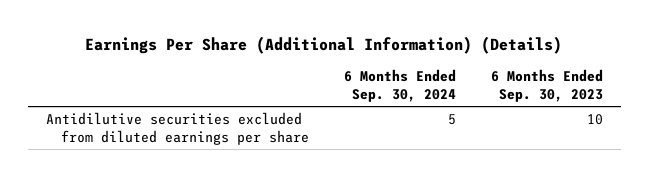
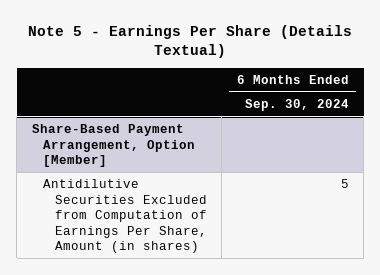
[85,35,563,54] Earnings Per Share (Additional Information) (Details) -> [28,25,353,59] Note 5 - Earnings Per Share (Details Textual)
[491,69,604,103] 6 Months Ended Sep. 30, 2023 -> none
none -> [31,124,196,168] Share-Based Payment Arrangement, Option [Member]
[45,112,309,146] Antidilutive securities excluded from diluted earnings per share -> [43,179,208,254] Antidilutive Securities Excluded from Computation of Earnings Per Share, Amount (in shares)

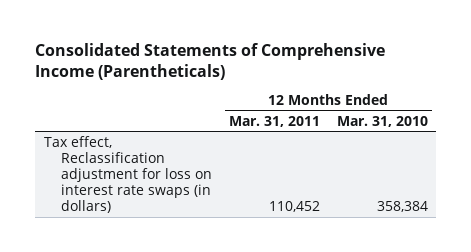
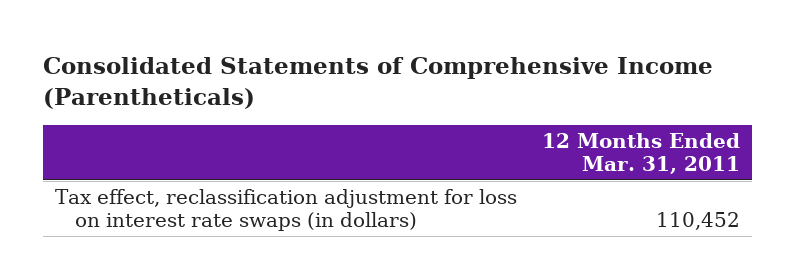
[336,115,428,127] Mar. 31, 2010 -> none
[43,135,212,214] Tax effect, Reclassification adjustment for loss on interest rate swaps (in dollars) -> [55,189,518,232] Tax effect, reclassification adjustment for loss on interest rate swaps (in dollars)

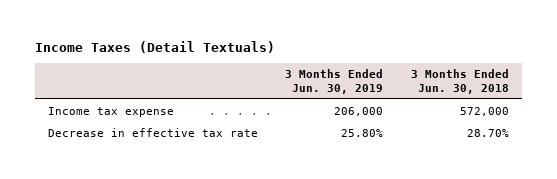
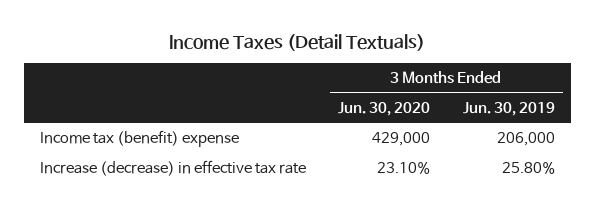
[410,68,509,94] 3 Months Ended Jun. 30, 2018 -> none
none -> [338,101,431,116] Jun. 30, 2020
[48,107,175,118] Income tax expense -> [40,130,240,148] Income tax (benefit) expense
[48,128,259,138] Decrease in effective tax rate -> [40,160,307,177] Increase (decrease) in effective tax rate

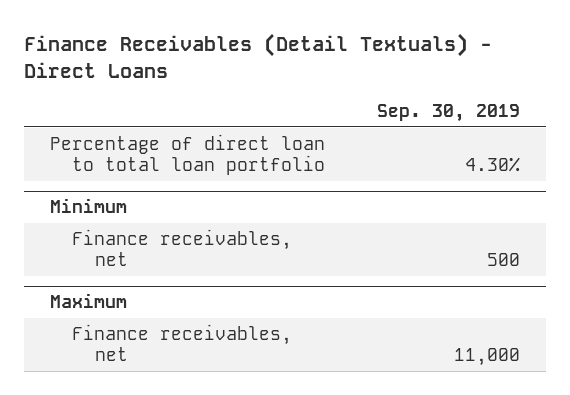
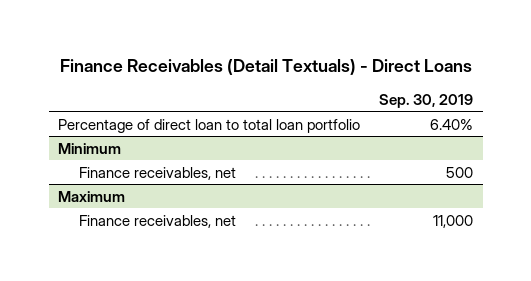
[464,156,520,172] 4.30% -> [430,118,474,130] 6.40%

